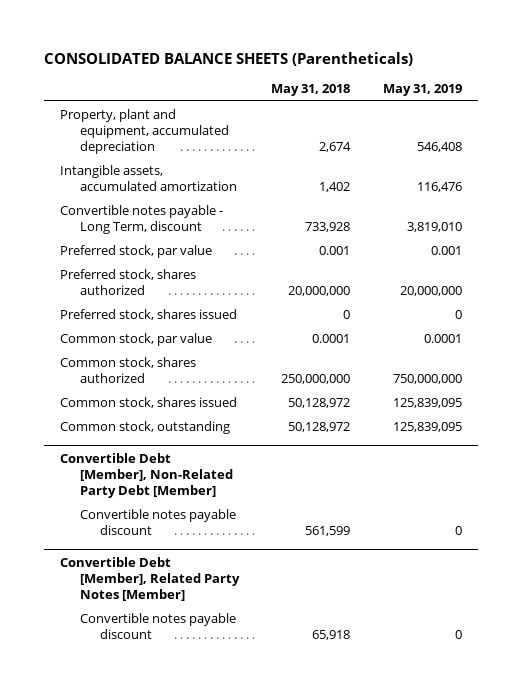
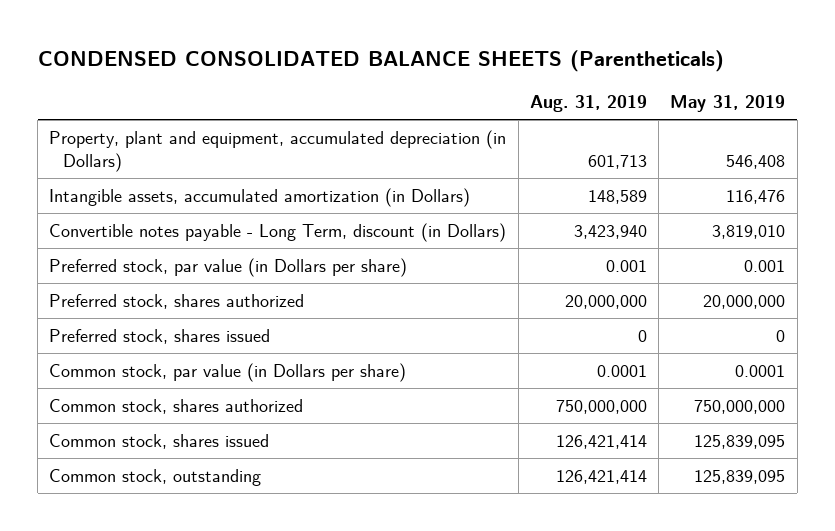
[43,51,413,66] CONSOLIDATED BALANCE SHEETS (Parentheticals) -> [37,49,724,72] CONDENSED CONSOLIDATED BALANCE SHEETS (Parentheticals)
[271,84,351,97] May 31, 2018 -> none
none -> [529,94,647,112] Aug. 31, 2019
[59,108,230,154] Property, plant and equipment, accumulated depreciation -> [49,130,507,172] Property, plant and equipment, accumulated depreciation (in Dollars)
[59,164,238,191] Intangible assets, accumulated amortization -> [49,188,471,208] Intangible assets, accumulated amortization (in Dollars)
[59,204,223,234] Convertible notes payable - Long Term, discount -> [49,223,507,243] Convertible notes payable - Long Term, discount (in Dollars)
[59,244,212,258] Preferred stock, par value -> [49,258,408,278] Preferred stock, par value (in Dollars per share)
[59,332,212,346] Common stock, par value -> [49,363,407,383] Common stock, par value (in Dollars per share)
[59,452,234,498] Convertible Debt [Member], Non-Related Party Debt [Member] -> none
[80,508,237,535] Convertible notes payable discount -> none
[59,556,241,601] Convertible Debt [Member], Related Party Notes [Member] -> none
[80,612,237,639] Convertible notes payable discount -> none

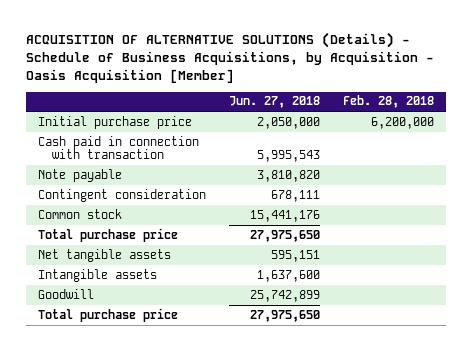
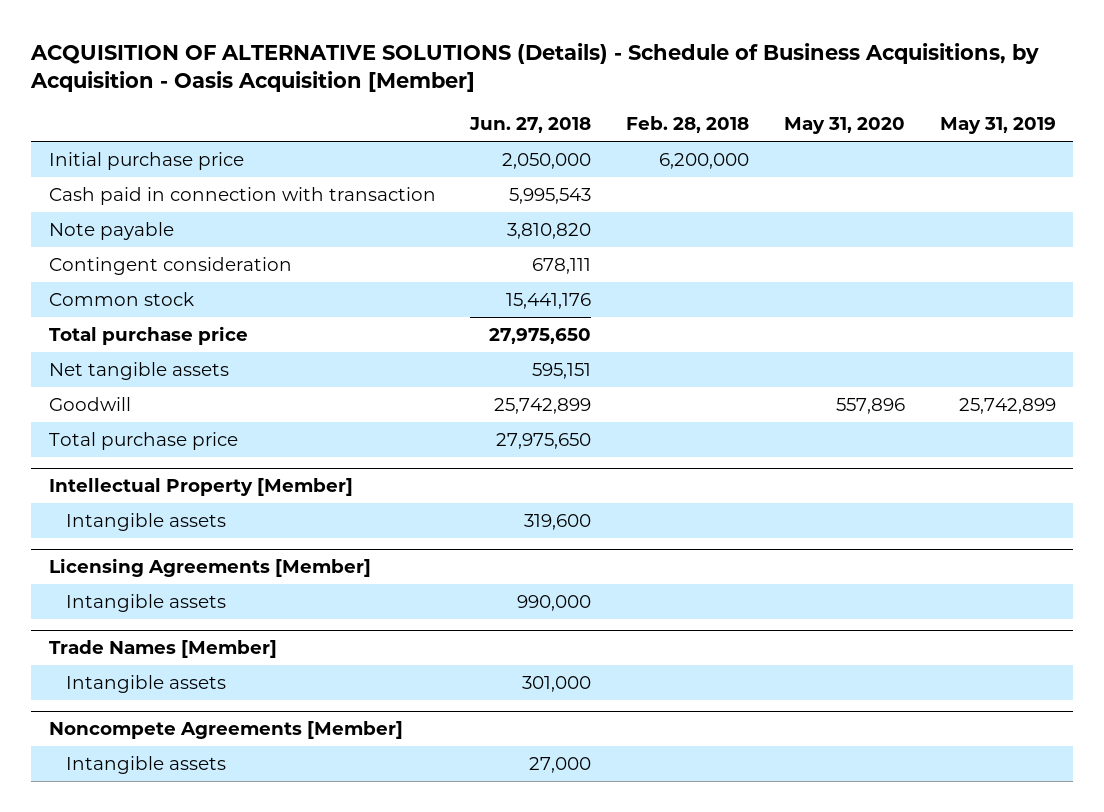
none -> [783,117,905,135] May 31, 2020
none -> [939,117,1056,135] May 31, 2019
[38,268,158,282] Intangible assets -> none
none -> [48,478,353,497] Intellectual Property [Member]
none -> [66,512,227,531] Intangible assets
none -> [48,558,371,578] Licensing Agreements [Member]
none -> [66,593,227,612] Intangible assets
none -> [48,640,277,659] Trade Names [Member]
none -> [66,674,227,693] Intangible assets
none -> [48,721,403,740] Noncompete Agreements [Member]
none -> [66,755,227,774] Intangible assets

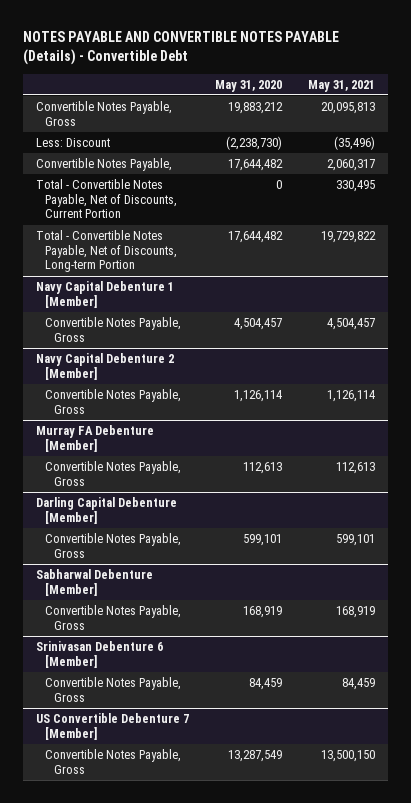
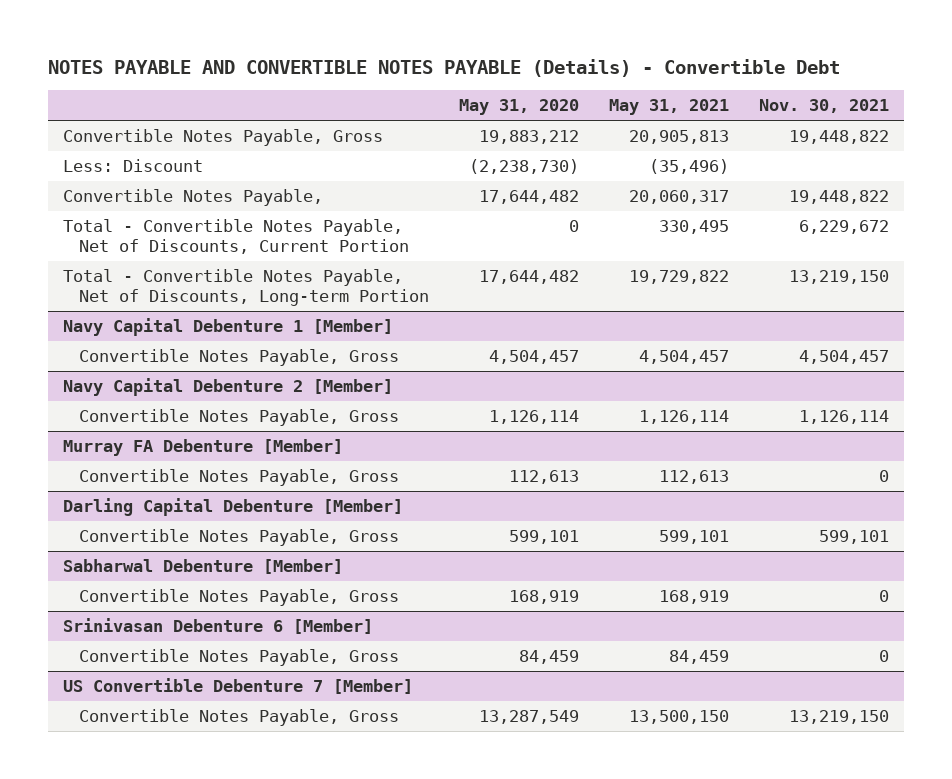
none -> [759,99,890,114] Nov. 30, 2021
[320,101,375,114] 20,095,813 -> [629,129,730,144] 20,905,813
[326,158,375,171] 2,060,317 -> [629,189,730,204] 20,060,317

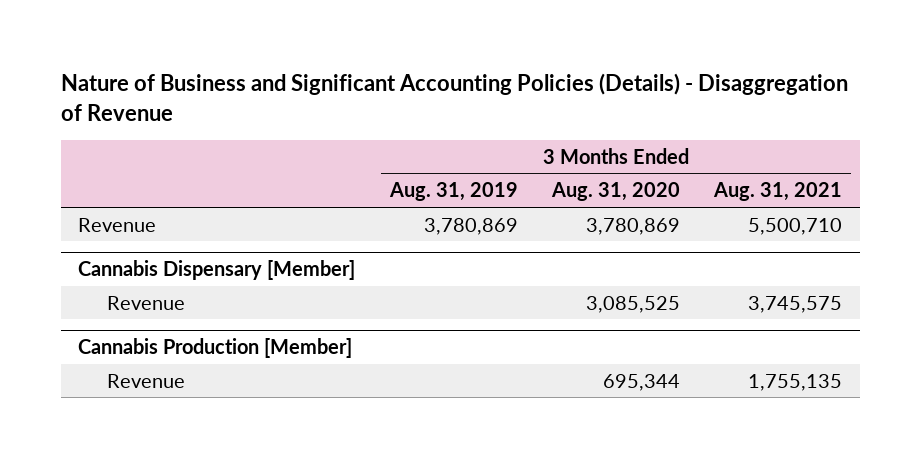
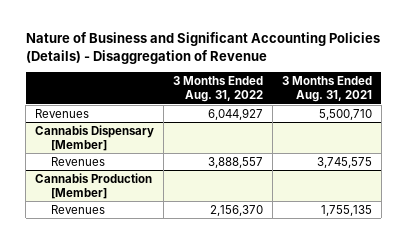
[388,182,518,202] Aug. 31, 2019 -> none
[551,182,681,202] Aug. 31, 2020 -> none
none -> [173,76,264,103] 3 Months Ended Aug. 31, 2022
[78,217,157,232] Revenue -> [35,108,90,118] Revenues
[107,295,186,310] Revenue -> [51,156,106,166] Revenues
[107,373,186,388] Revenue -> [51,204,106,214] Revenues

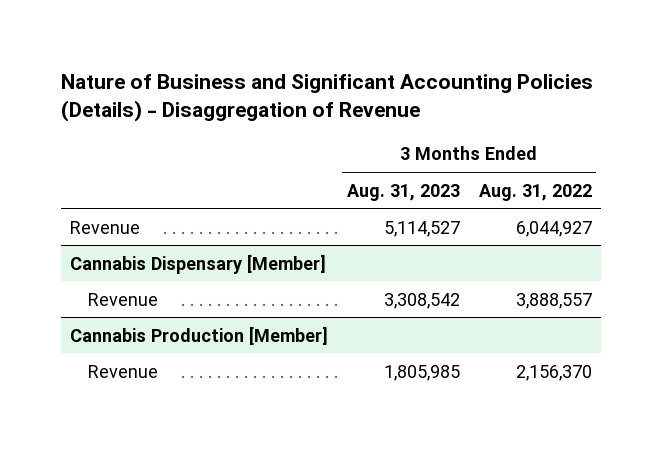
[281,76,372,103] 3 Months Ended Aug. 31, 2021 -> none
none -> [346,183,460,201] Aug. 31, 2023
[35,108,90,118] Revenues -> [70,220,141,234] Revenue
[51,156,106,166] Revenues -> [87,292,158,306] Revenue
[51,204,106,214] Revenues -> [87,364,158,378] Revenue

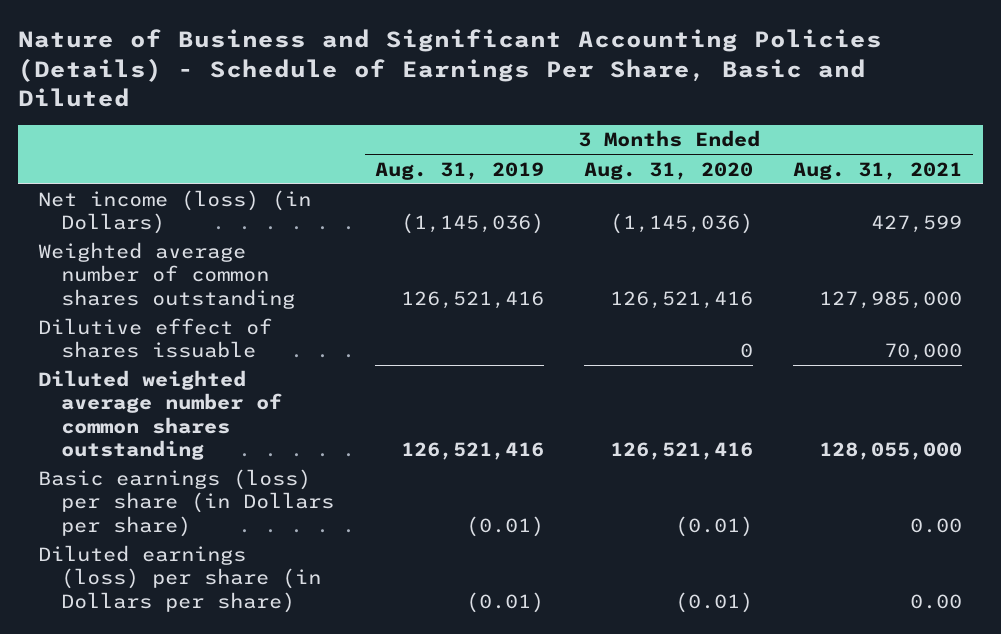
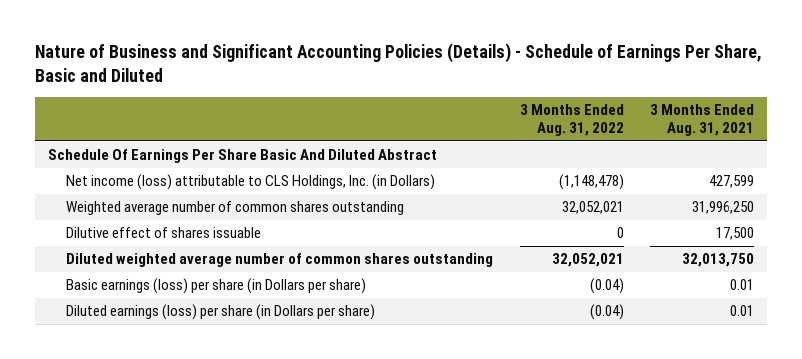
[374,161,544,180] Aug. 31, 2019 -> none
[584,161,754,180] Aug. 31, 2020 -> none
none -> [519,103,624,137] 3 Months Ended Aug. 31, 2022
none -> [48,149,438,164] Schedule Of Earnings Per Share Basic And Diluted Abstract
[38,190,312,235] Net income (loss) (in Dollars) -> [66,174,436,191] Net income (loss) attributable to CLS Holdings, Inc. (in Dollars)
[819,290,963,309] 127,985,000 -> [692,201,755,215] 31,996,250
[884,343,963,362] 70,000 -> [716,227,755,241] 17,500
[819,441,963,460] 128,055,000 -> [682,253,755,268] 32,013,750
[910,517,963,533] 0.00 -> [730,279,755,291] 0.01
[910,593,963,609] 0.00 -> [730,305,755,317] 0.01

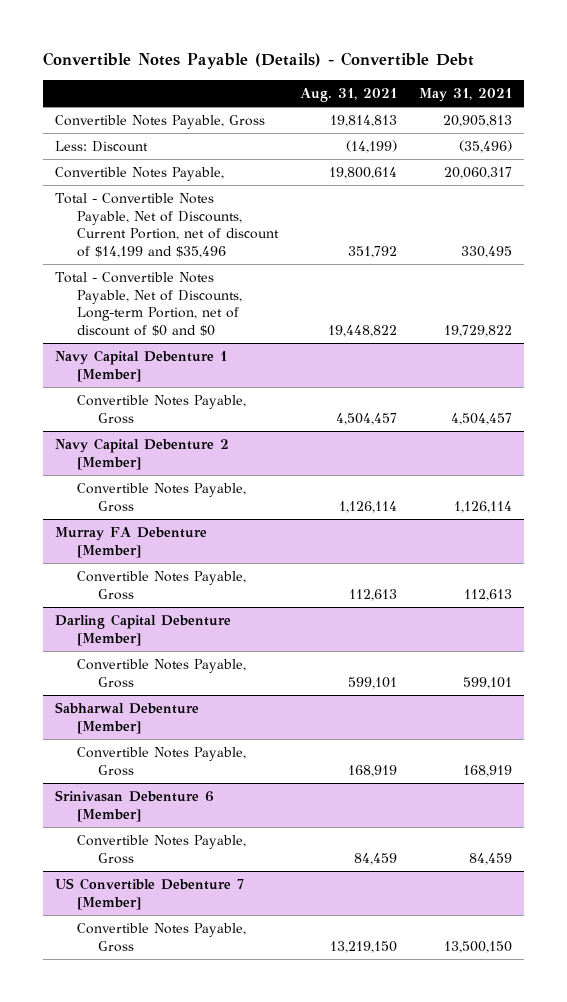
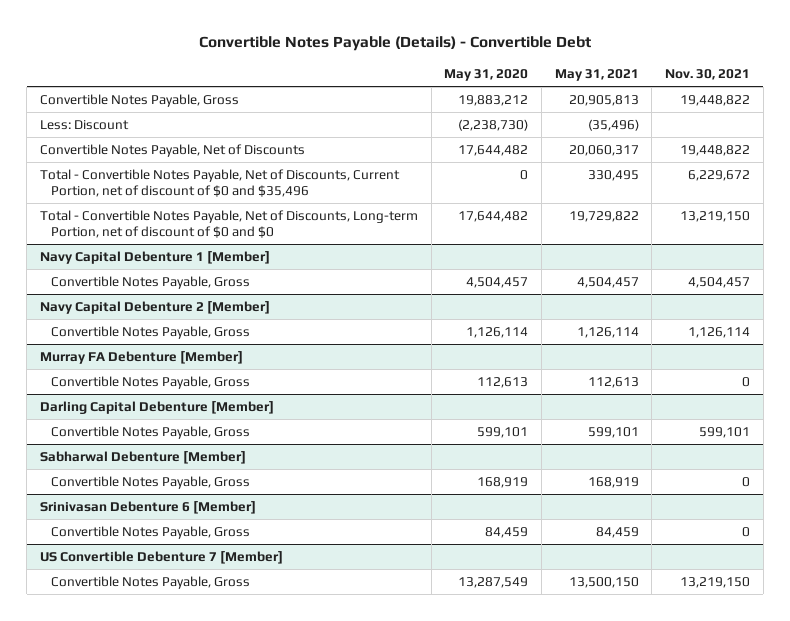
[299,87,397,102] Aug. 31, 2021 -> none
none -> [444,68,529,81] May 31, 2020
none -> [664,68,750,80] Nov. 30, 2021
[54,167,224,182] Convertible Notes Payable, -> [39,144,305,158] Convertible Notes Payable, Net of Discounts
[54,193,279,258] Total - Convertible Notes Payable, Net of Discounts, Current Portion, net of discount of $14,199 and $35,496 -> [39,169,400,198] Total - Convertible Notes Payable, Net of Discounts, Current Portion, net of discount of $0 and $35,496

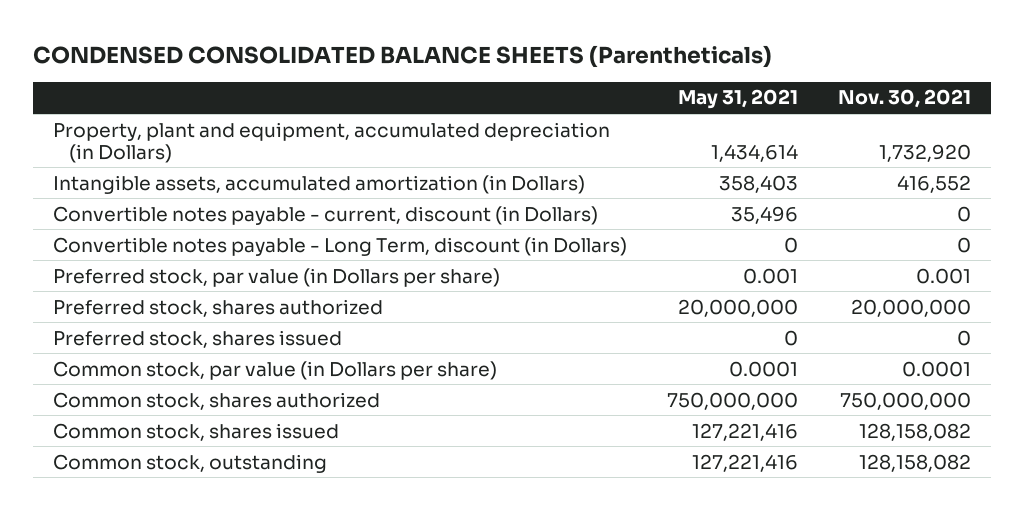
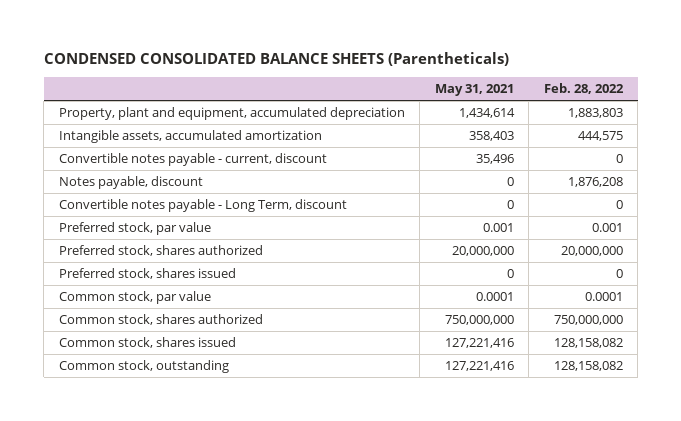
[838,89,972,109] Nov. 30, 2021 -> none
none -> [543,83,624,95] Feb. 28, 2022
[53,121,611,163] Property, plant and equipment, accumulated depreciation (in Dollars) -> [58,107,405,121] Property, plant and equipment, accumulated depreciation
[53,174,586,194] Intangible assets, accumulated amortization (in Dollars) -> [58,130,322,144] Intangible assets, accumulated amortization
[53,205,599,225] Convertible notes payable - current, discount (in Dollars) -> [58,153,327,167] Convertible notes payable - current, discount
none -> [58,176,203,190] Notes payable, discount
[53,236,628,256] Convertible notes payable - Long Term, discount (in Dollars) -> [58,199,347,213] Convertible notes payable - Long Term, discount
[53,267,501,287] Preferred stock, par value (in Dollars per share) -> [58,222,211,236] Preferred stock, par value
[53,360,498,380] Common stock, par value (in Dollars per share) -> [58,291,211,305] Common stock, par value

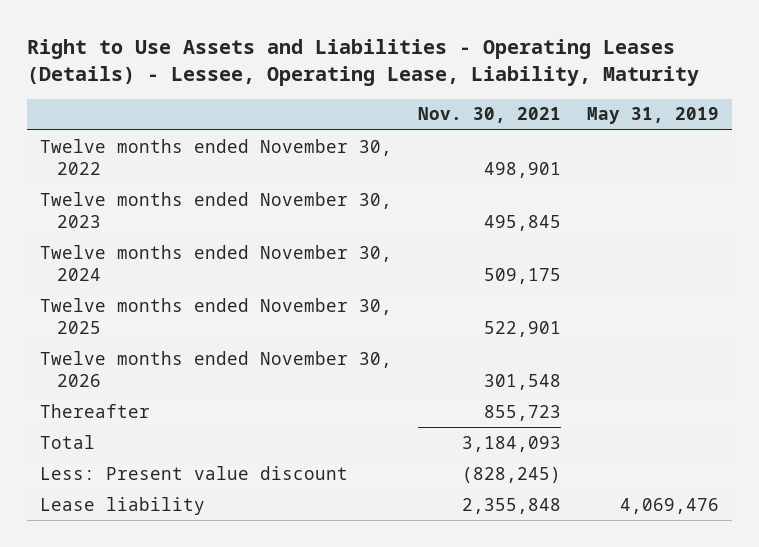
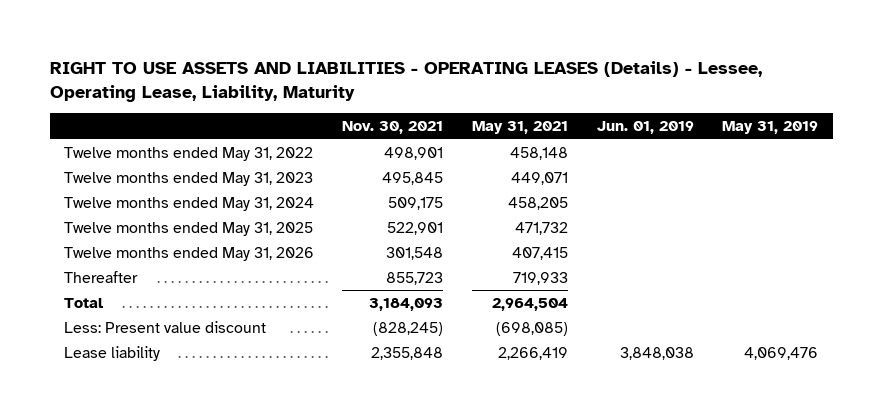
[27,39,700,87] Right to Use Assets and Liabilities - Operating Leases (Details) - Lessee, Operating Lease, Liability, Maturity -> [49,60,762,102] RIGHT TO USE ASSETS AND LIABILITIES - OPERATING LEASES (Details) - Lessee, Operating Lease, Liability, Maturity
none -> [472,121,569,135] May 31, 2021
none -> [596,121,694,135] Jun. 01, 2019
[40,138,393,175] Twelve months ended November 30, 2022 -> [63,147,313,162] Twelve months ended May 31, 2022
[40,191,393,228] Twelve months ended November 30, 2023 -> [63,172,313,187] Twelve months ended May 31, 2023
[40,244,393,281] Twelve months ended November 30, 2024 -> [63,197,314,212] Twelve months ended May 31, 2024
[40,297,393,334] Twelve months ended November 30, 2025 -> [63,222,313,237] Twelve months ended May 31, 2025
[40,350,393,387] Twelve months ended November 30, 2026 -> [63,247,314,262] Twelve months ended May 31, 2026

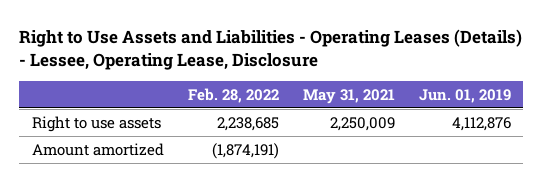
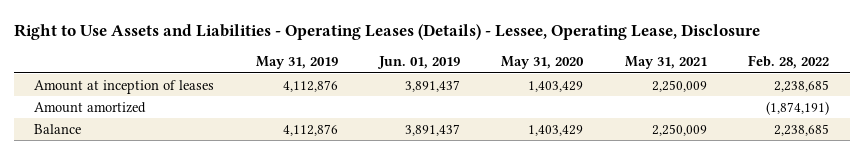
none -> [255,56,338,70] May 31, 2019
none -> [501,56,585,70] May 31, 2020
[31,115,161,132] Right to use assets -> none
none -> [34,79,215,94] Amount at inception of leases
none -> [34,123,82,134] Balance

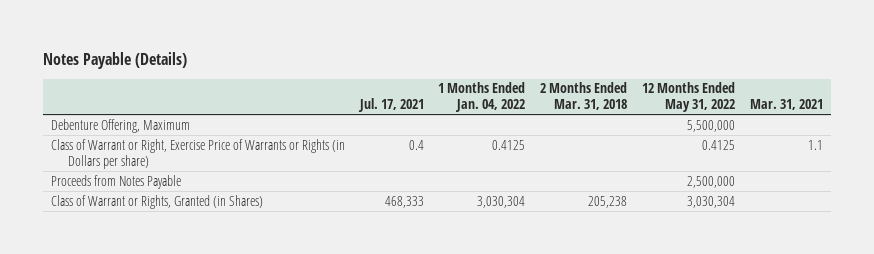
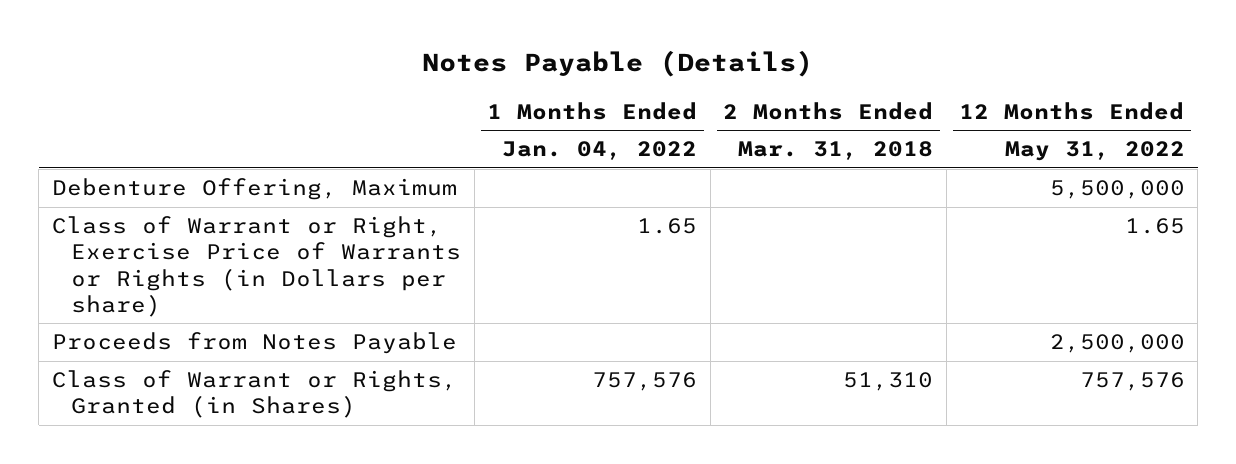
[357,98,424,113] Jul. 17, 2021 -> none
[750,99,824,111] Mar. 31, 2021 -> none
[492,139,526,150] 0.4125 -> [637,218,698,235] 1.65
[702,139,736,150] 0.4125 -> [1124,218,1185,235] 1.65
[477,195,526,208] 3,030,304 -> [592,372,698,392] 757,576
[588,195,628,208] 205,238 -> [843,372,934,392] 51,310
[687,195,736,208] 3,030,304 -> [1079,372,1185,392] 757,576

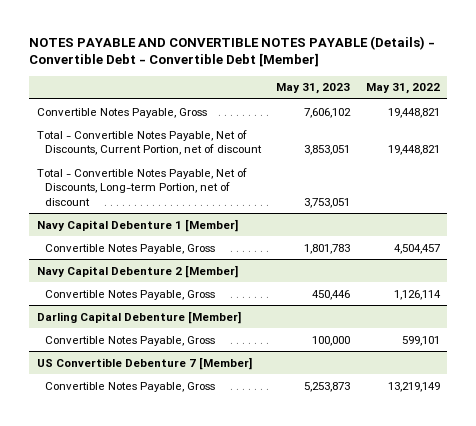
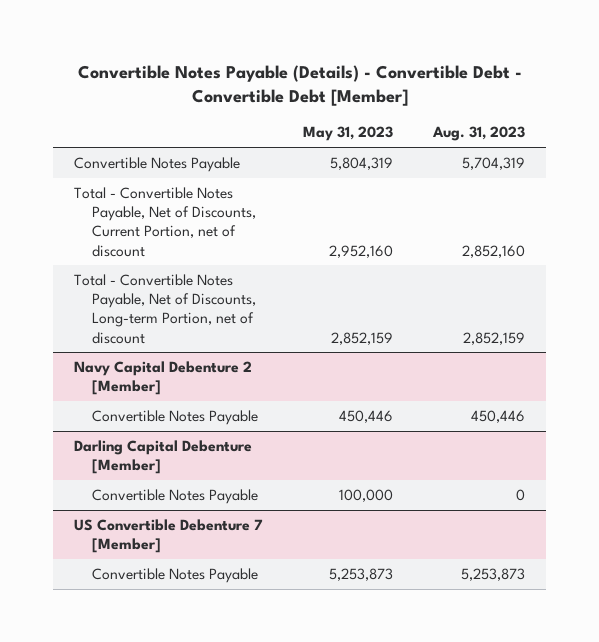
[28,35,435,68] NOTES PAYABLE AND CONVERTIBLE NOTES PAYABLE (Details) - Convertible Debt - Convertible Debt [Member] -> [77,64,522,106] Convertible Notes Payable (Details) - Convertible Debt - Convertible Debt [Member]
[365,83,440,95] May 31, 2022 -> none
none -> [432,126,526,142] Aug. 31, 2023
[36,218,238,232] Navy Capital Debenture 1 [Member] -> none
[45,243,216,254] Convertible Notes Payable, Gross -> none
[36,107,207,118] Convertible Notes Payable, Gross -> [73,157,240,173] Convertible Notes Payable
[304,107,352,118] 7,606,102 -> [329,157,393,171] 5,804,319
[304,145,351,156] 3,853,051 -> [328,244,393,258] 2,952,160
[304,197,351,208] 3,753,051 -> [330,331,393,345] 2,852,159
[45,289,216,300] Convertible Notes Payable, Gross -> [91,410,258,426] Convertible Notes Payable
[45,335,216,346] Convertible Notes Payable, Gross -> [91,489,258,505] Convertible Notes Payable
[45,381,216,392] Convertible Notes Payable, Gross -> [91,568,258,584] Convertible Notes Payable

